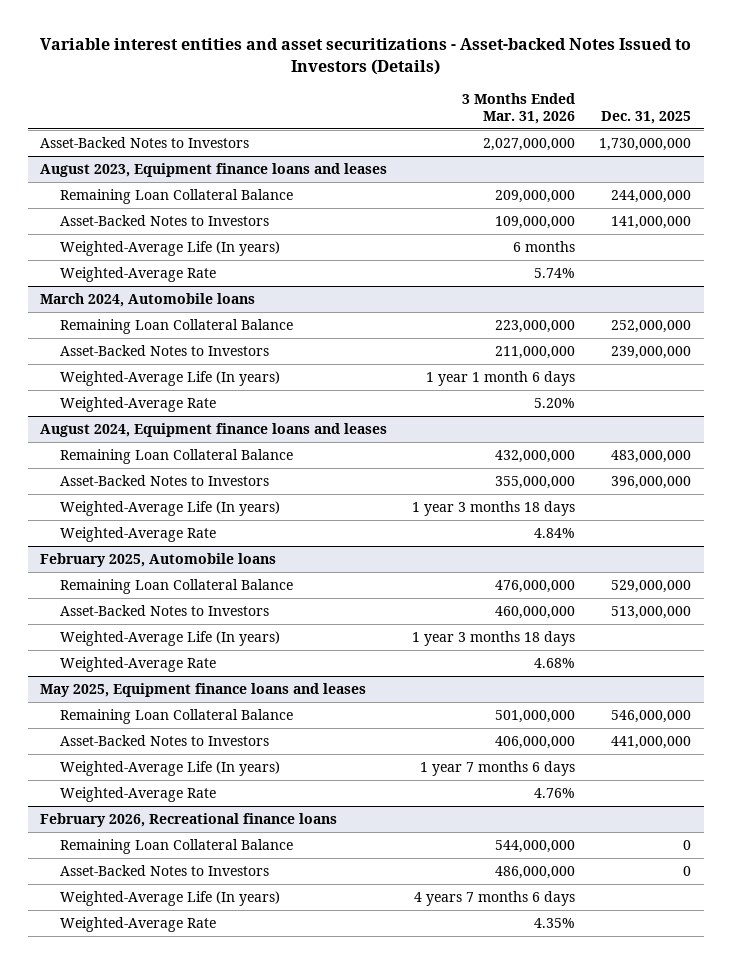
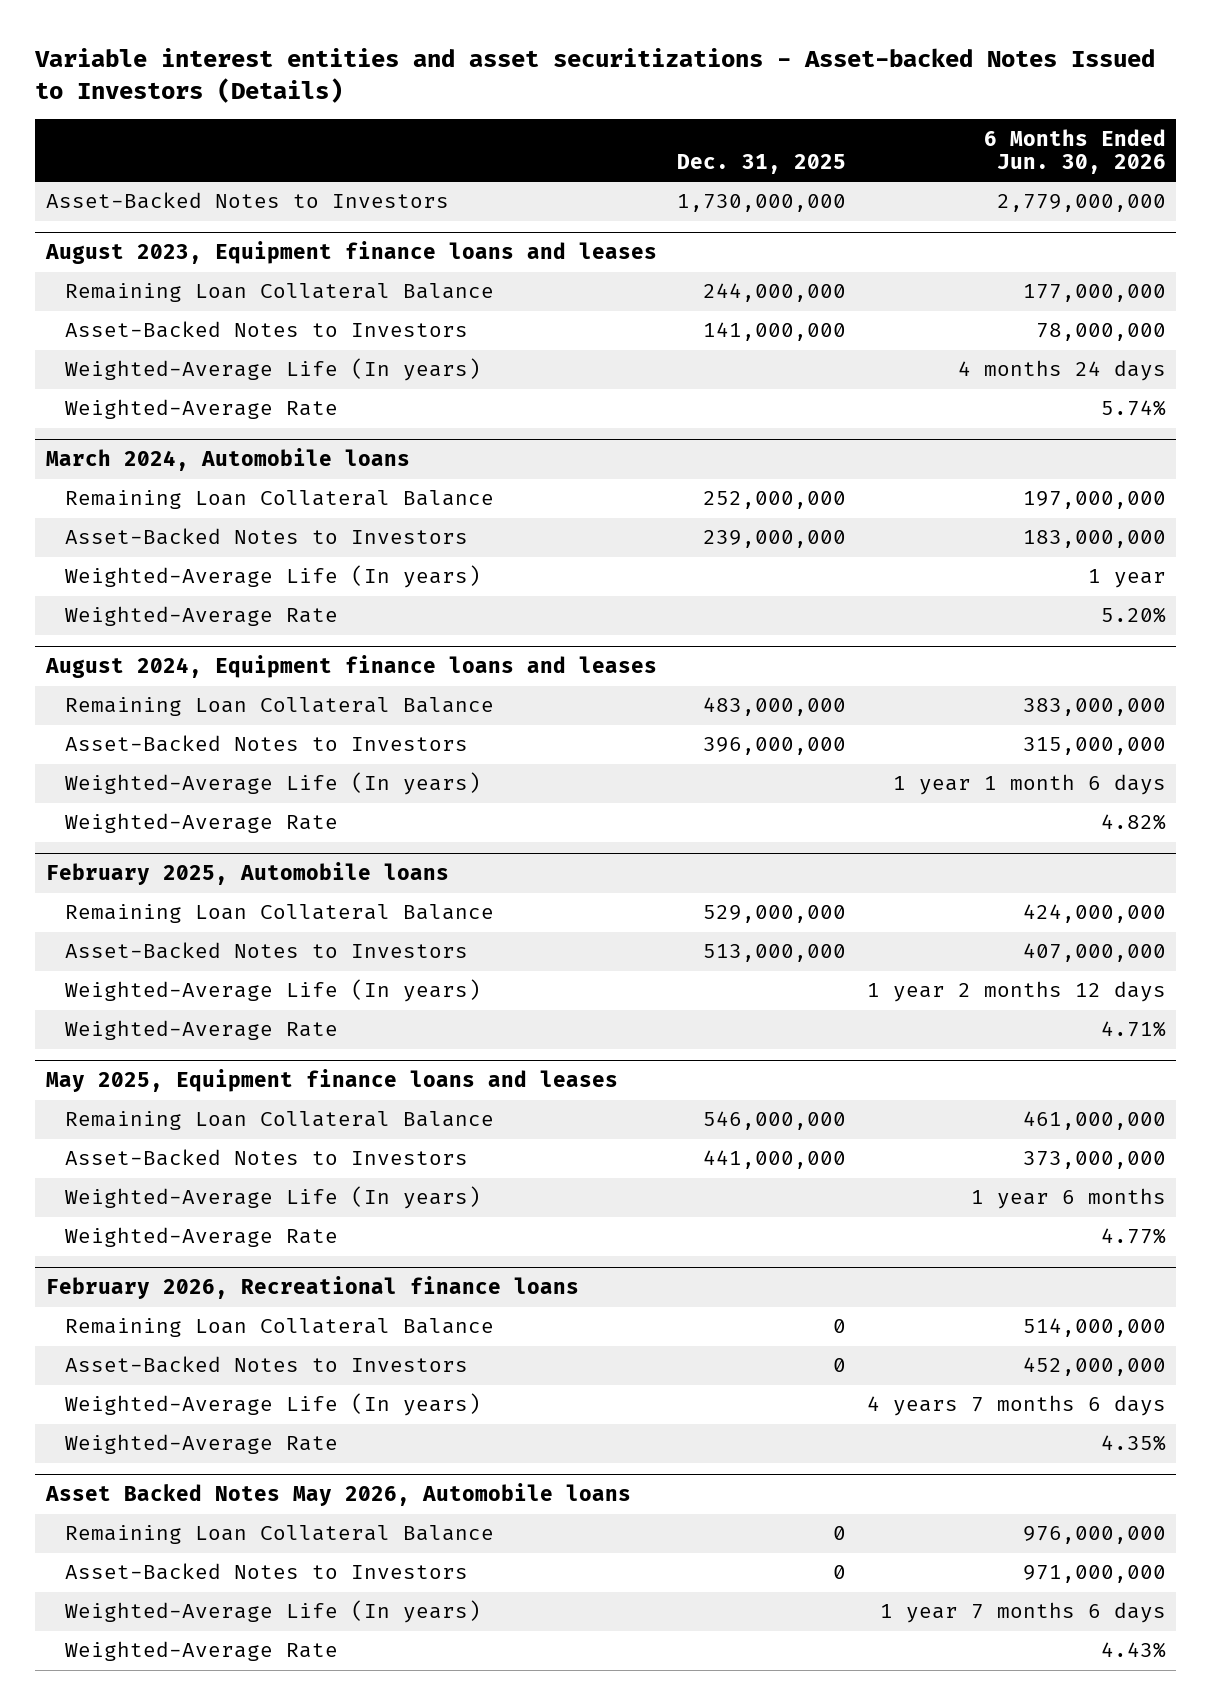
[461,92,575,124] 3 Months Ended Mar. 31, 2026 -> none
none -> [983,128,1166,175] 6 Months Ended Jun. 30, 2026
none -> [44,1483,631,1507] Asset Backed Notes May 2026, Automobile loans
none -> [64,1525,494,1545] Remaining Loan Collateral Balance
none -> [64,1563,468,1581] Asset-Backed Notes to Investors
none -> [64,1600,481,1624] Weighted-Average Life (In years)
none -> [64,1641,338,1662] Weighted-Average Rate

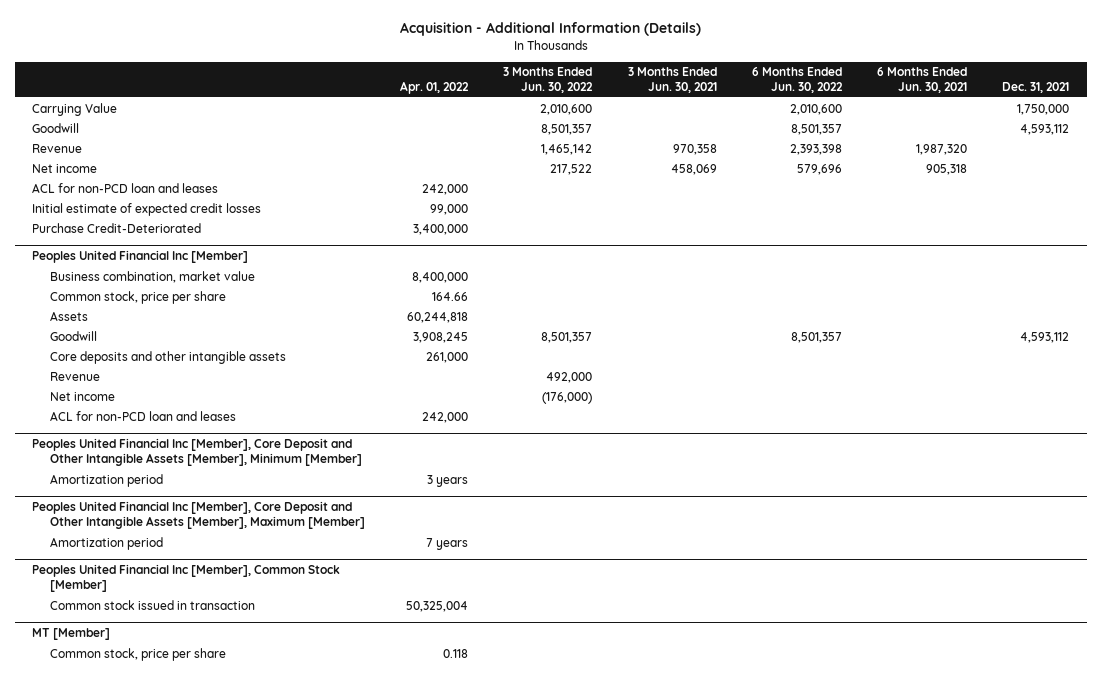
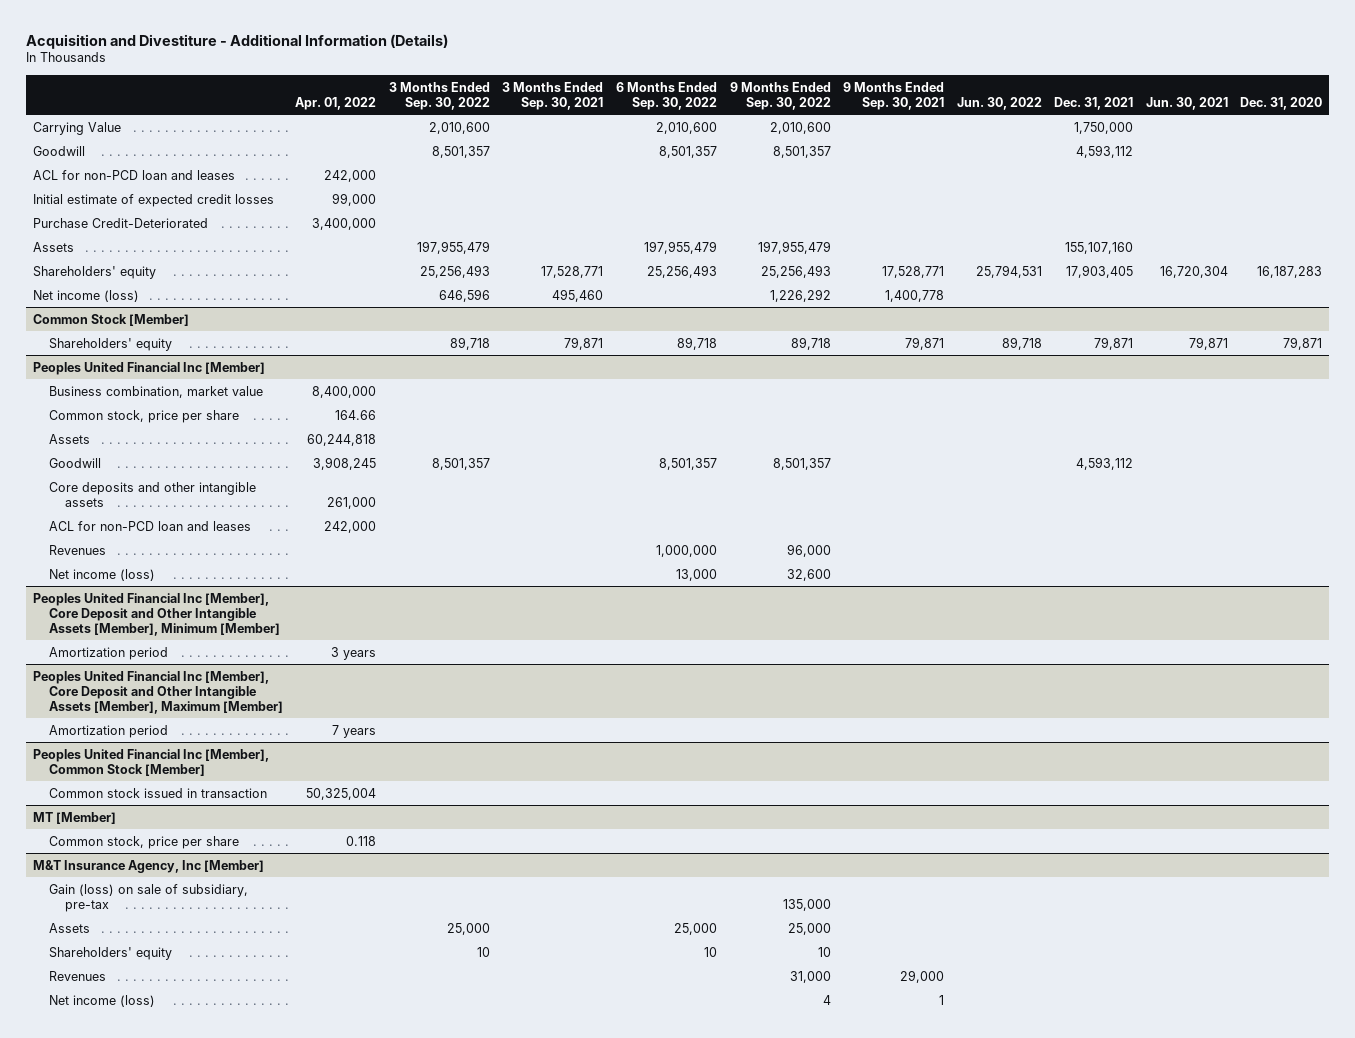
[399,22,701,37] Acquisition - Additional Information (Details) -> [26,33,449,49] Acquisition and Divestiture - Additional Information (Details)
[503,67,594,94] 3 Months Ended Jun. 30, 2022 -> none
[627,67,717,94] 3 Months Ended Jun. 30, 2021 -> none
[751,67,843,94] 6 Months Ended Jun. 30, 2022 -> none
[876,67,967,94] 6 Months Ended Jun. 30, 2021 -> none
none -> [388,81,490,110] 3 Months Ended Sep. 30, 2022
none -> [502,81,604,110] 3 Months Ended Sep. 30, 2021
none -> [615,81,717,110] 6 Months Ended Sep. 30, 2022
none -> [729,81,831,110] 9 Months Ended Sep. 30, 2022
none -> [843,81,945,110] 9 Months Ended Sep. 30, 2021
none -> [956,96,1042,110] Jun. 30, 2022
none -> [1145,96,1228,110] Jun. 30, 2021
none -> [1240,96,1323,110] Dec. 31, 2020
[32,143,83,153] Revenue -> none
[32,163,98,173] Net income -> none
none -> [32,241,74,252] Assets
none -> [32,265,156,279] Shareholders' equity
none -> [32,289,139,302] Net income (loss)
none -> [32,313,189,326] Common Stock [Member]
none -> [48,337,172,351] Shareholders' equity
[50,371,101,381] Revenue -> none
[50,391,116,401] Net income -> none
none -> [48,544,106,555] Revenues
none -> [48,568,155,581] Net income (loss)
none -> [32,859,264,873] M&T Insurance Agency, Inc [Member]
none -> [48,883,248,912] Gain (loss) on sale of subsidiary, pre-tax
none -> [48,922,90,933] Assets
none -> [48,946,172,960] Shareholders' equity
none -> [48,970,106,981] Revenues
none -> [48,994,155,1007] Net income (loss)

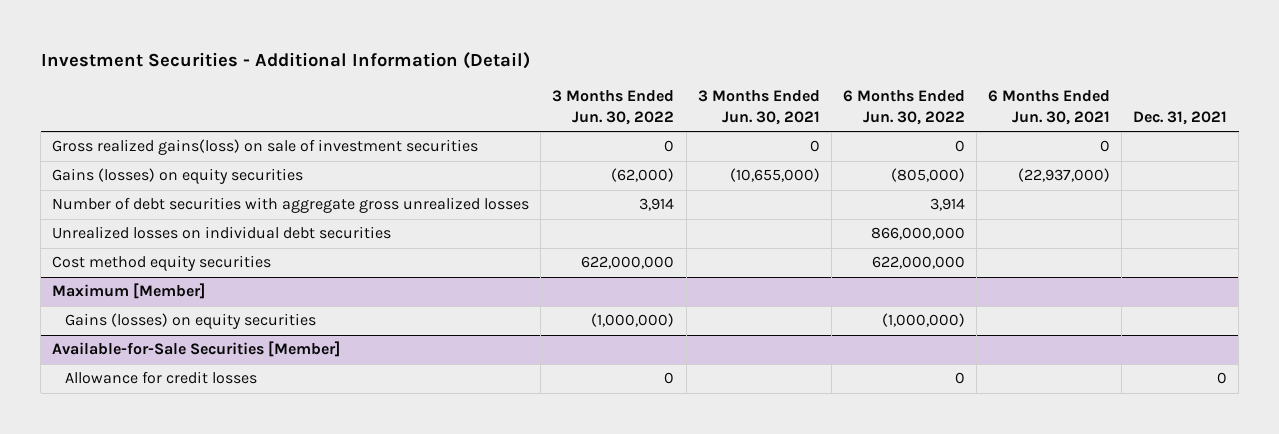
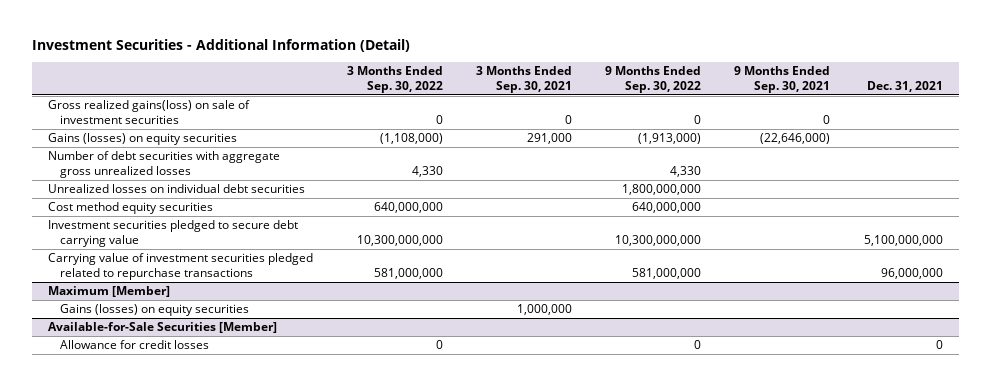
[552,90,675,125] 3 Months Ended Jun. 30, 2022 -> none
[697,90,820,125] 3 Months Ended Jun. 30, 2021 -> none
[842,90,965,125] 6 Months Ended Jun. 30, 2022 -> none
[987,90,1110,125] 6 Months Ended Jun. 30, 2021 -> none
none -> [346,66,443,94] 3 Months Ended Sep. 30, 2022
none -> [475,66,572,94] 3 Months Ended Sep. 30, 2021
none -> [605,66,702,94] 9 Months Ended Sep. 30, 2022
none -> [734,66,831,94] 9 Months Ended Sep. 30, 2021
none -> [48,220,299,247] Investment securities pledged to secure debt carrying value
none -> [48,253,314,280] Carrying value of investment securities pledged related to repurchase transactions

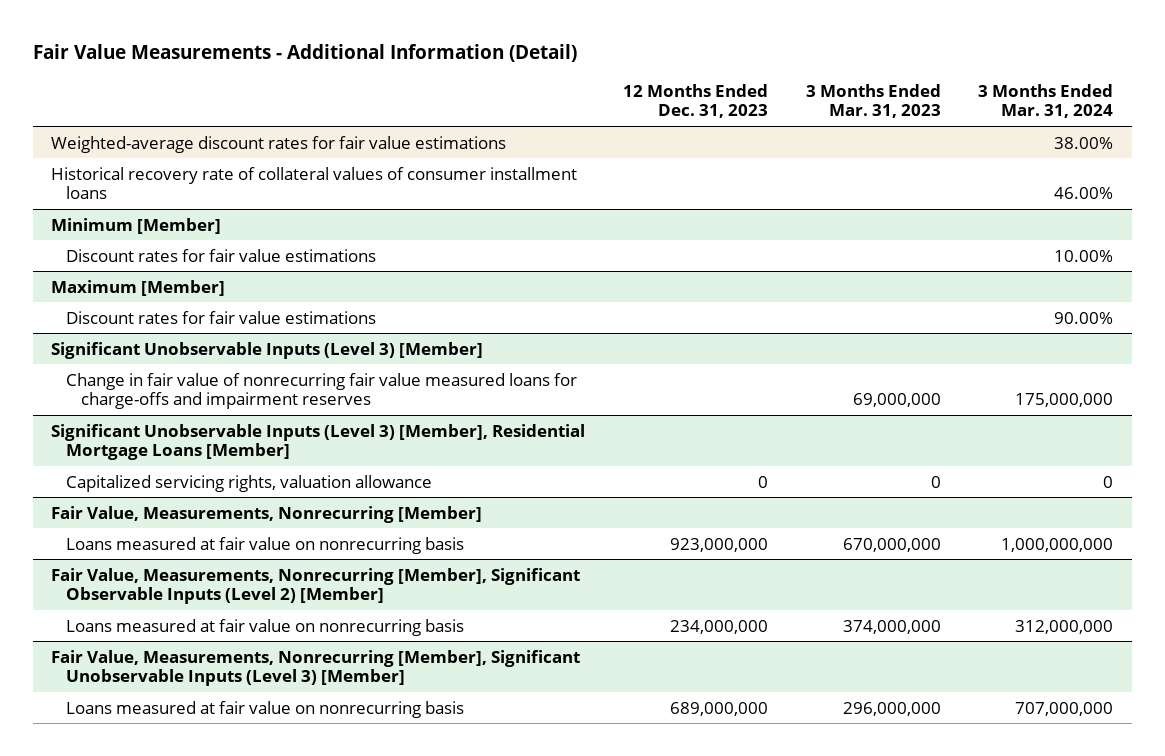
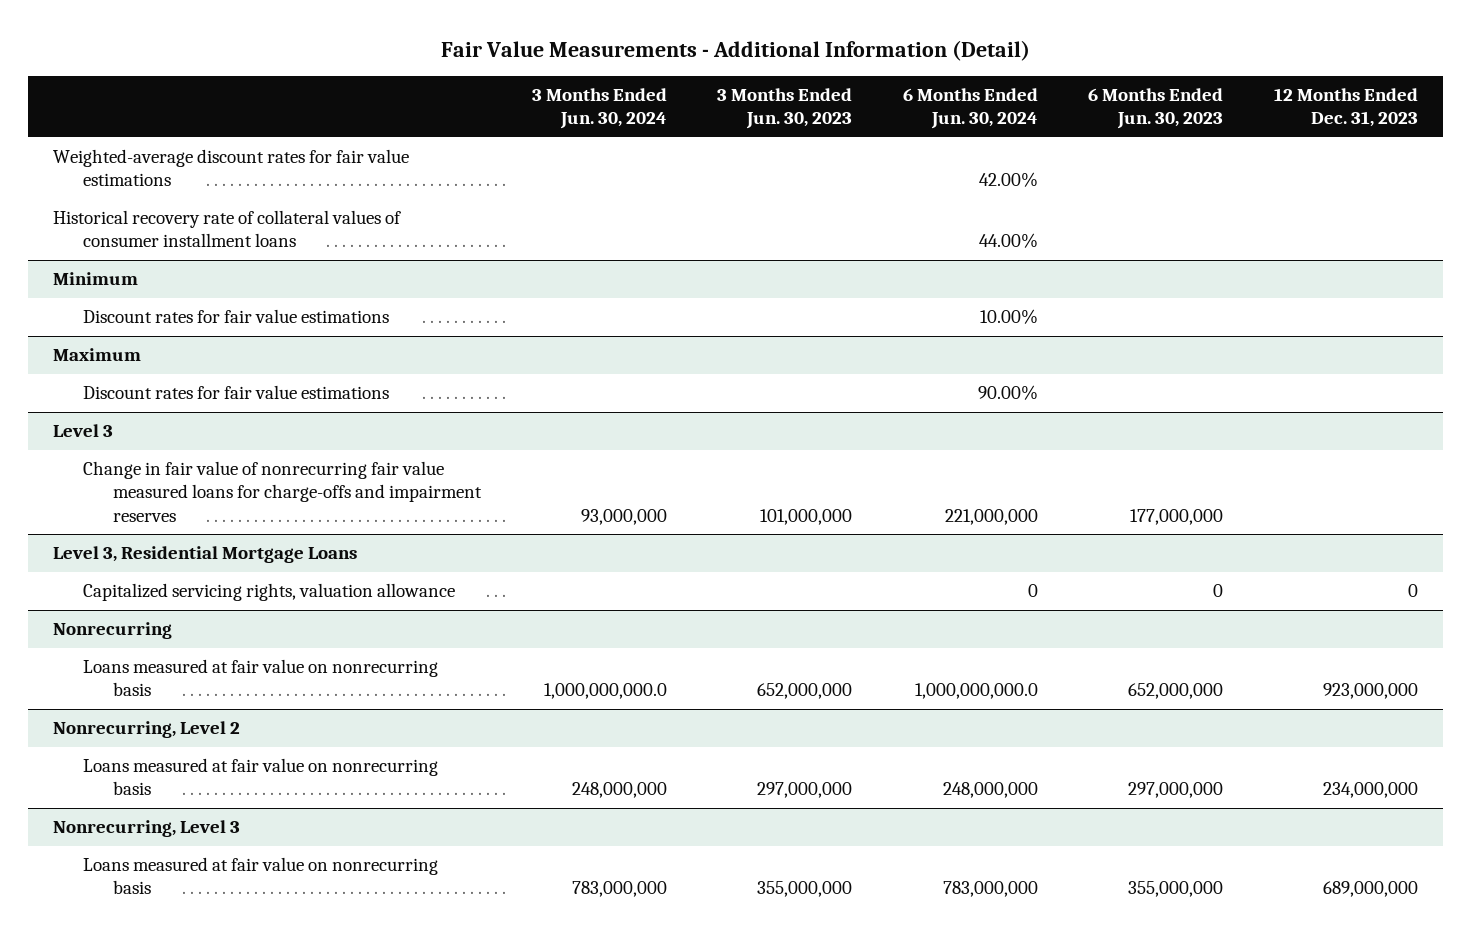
[805,83,941,119] 3 Months Ended Mar. 31, 2023 -> none
[978,83,1114,119] 3 Months Ended Mar. 31, 2024 -> none
none -> [531,88,667,130] 3 Months Ended Jun. 30, 2024
none -> [717,88,853,130] 3 Months Ended Jun. 30, 2023
none -> [902,88,1038,130] 6 Months Ended Jun. 30, 2024
none -> [1088,88,1224,130] 6 Months Ended Jun. 30, 2023
[51,217,222,234] Minimum [Member] -> [53,272,139,286] Minimum
[51,279,226,296] Maximum [Member] -> [53,348,142,362] Maximum
[51,341,484,359] Significant Unobservable Inputs (Level 3) [Member] -> [53,424,114,438] Level 3
[51,423,586,460] Significant Unobservable Inputs (Level 3) [Member], Residential Mortgage Loans [Member] -> [53,546,358,564] Level 3, Residential Mortgage Loans
[51,505,483,523] Fair Value, Measurements, Nonrecurring [Member] -> [53,622,173,640] Nonrecurring
[51,567,581,604] Fair Value, Measurements, Nonrecurring [Member], Significant Observable Inputs (Level 2) [Member] -> [53,721,241,739] Nonrecurring, Level 2
[51,649,581,686] Fair Value, Measurements, Nonrecurring [Member], Significant Unobservable Inputs (Level 3) [Member] -> [53,820,241,838] Nonrecurring, Level 3

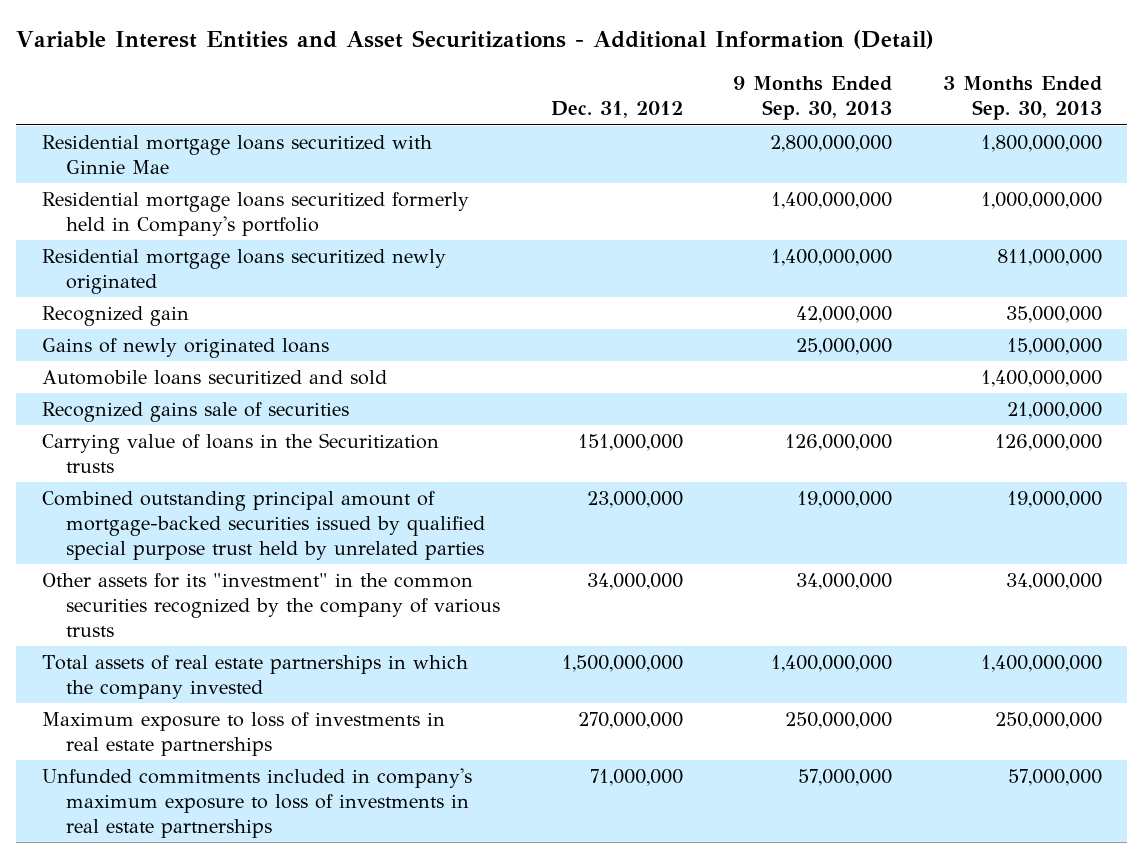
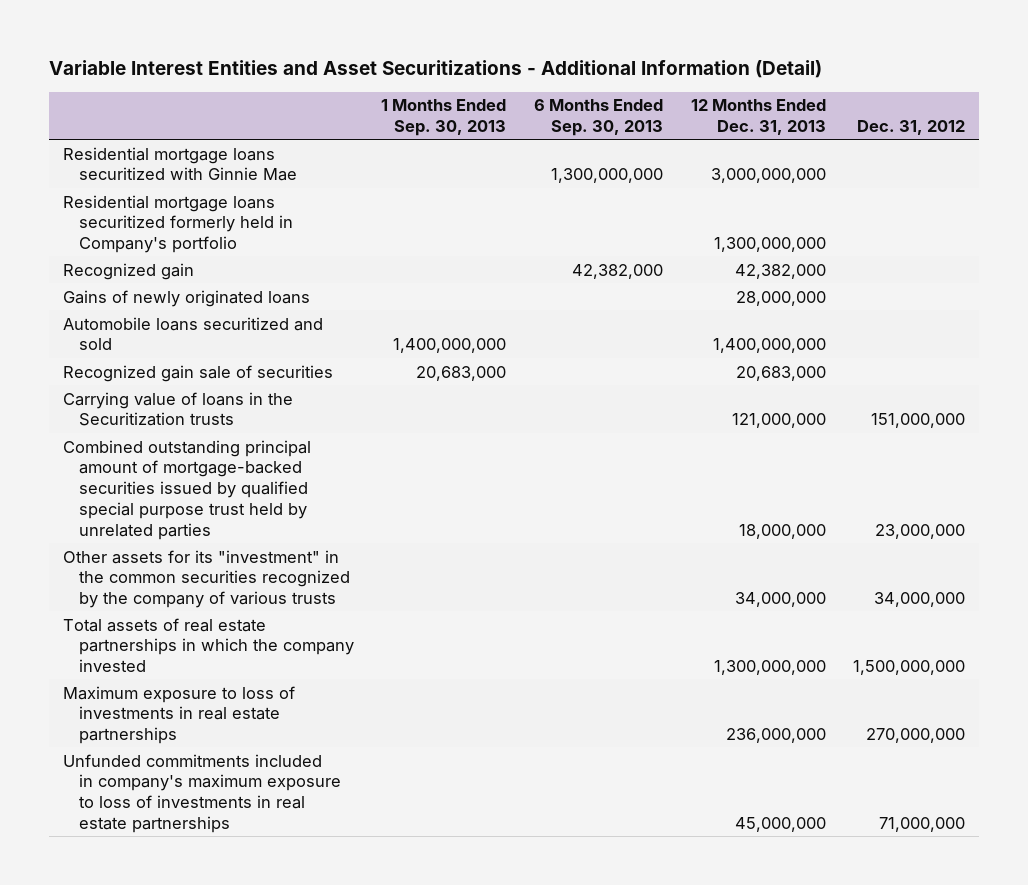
[733,76,893,121] 9 Months Ended Sep. 30, 2013 -> none
[942,76,1102,121] 3 Months Ended Sep. 30, 2013 -> none
none -> [381,99,507,136] 1 Months Ended Sep. 30, 2013
none -> [534,99,664,136] 6 Months Ended Sep. 30, 2013
none -> [690,99,826,135] 12 Months Ended Dec. 31, 2013
[41,248,446,294] Residential mortgage loans securitized newly originated -> none
[41,401,349,422] Recognized gains sale of securities -> [62,364,333,382] Recognized gain sale of securities

